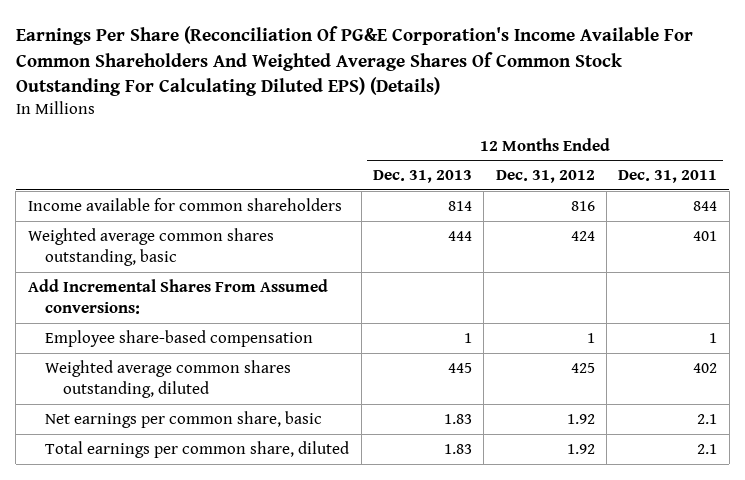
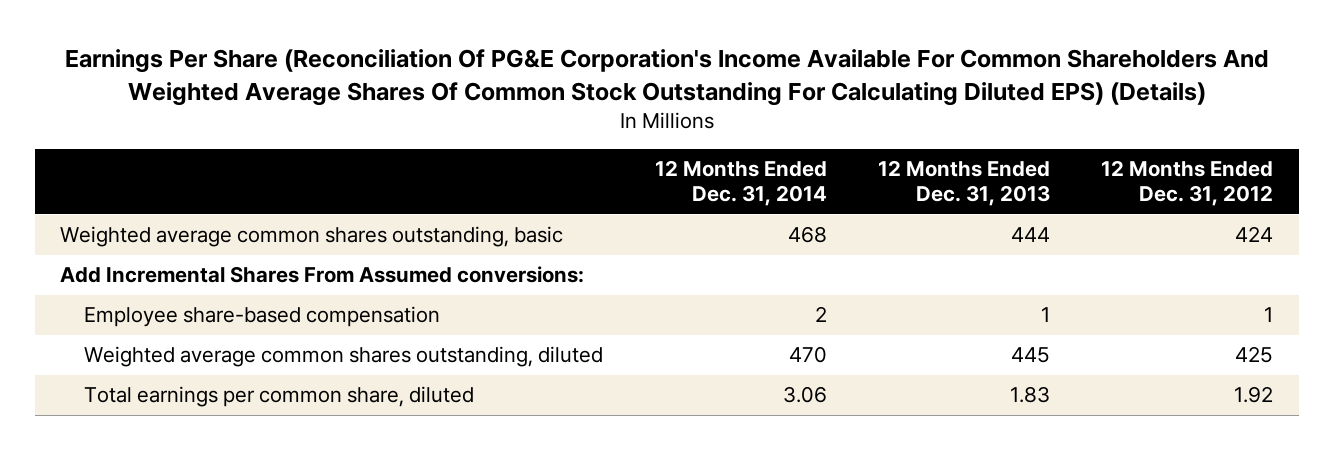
[618,170,718,184] Dec. 31, 2011 -> none
none -> [654,159,827,207] 12 Months Ended Dec. 31, 2014
[27,197,342,211] Income available for common shareholders -> none
[45,410,323,428] Net earnings per common share, basic -> none

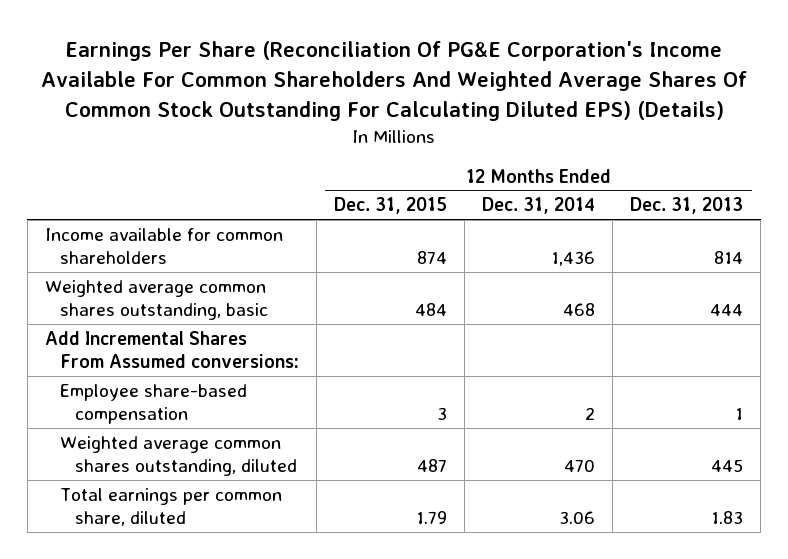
[1101,159,1274,207] 12 Months Ended Dec. 31, 2012 -> none
none -> [334,197,448,215] Dec. 31, 2015
none -> [44,227,283,264] Income available for common shareholders

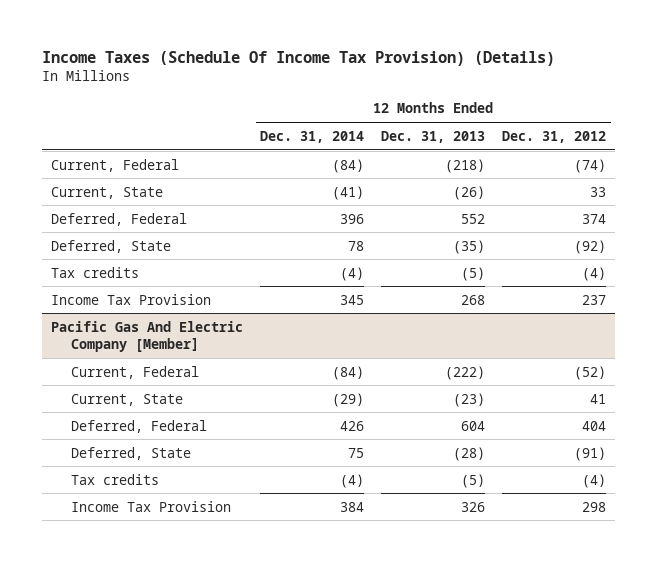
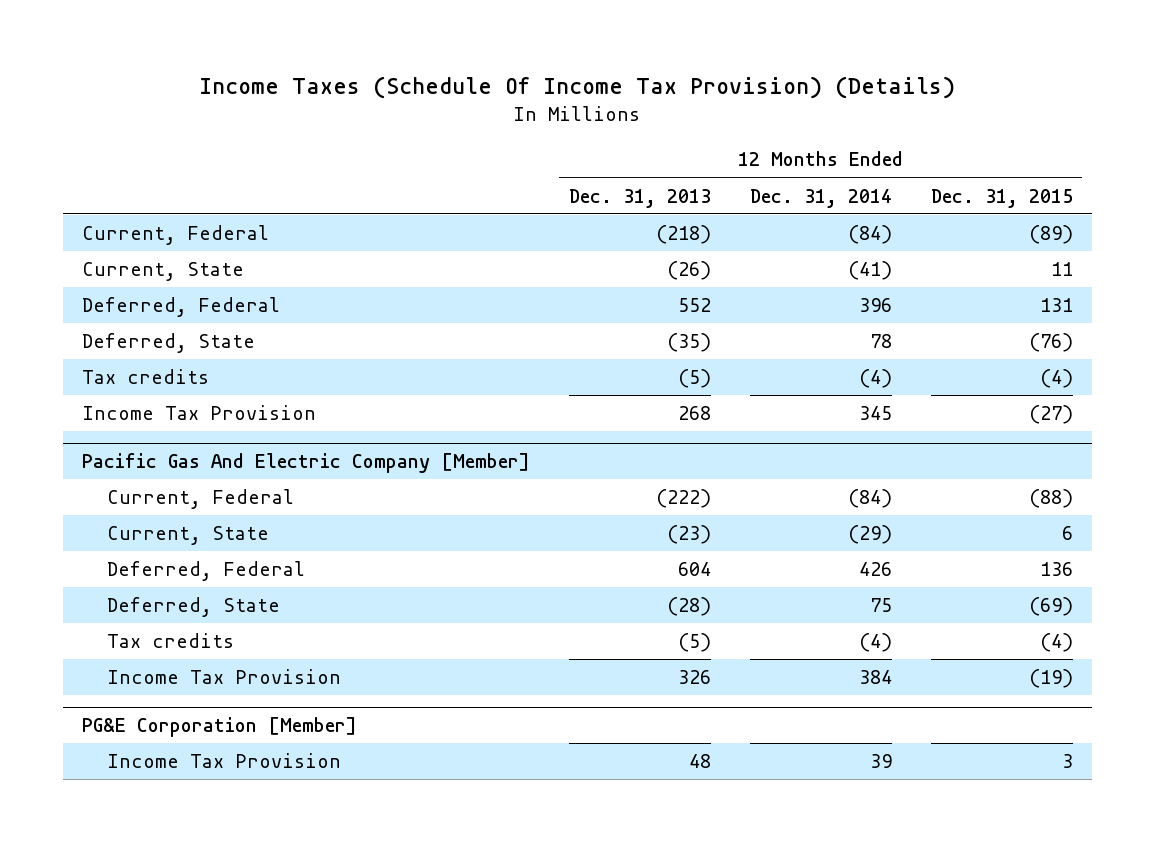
[502,130,607,143] Dec. 31, 2012 -> none
none -> [930,188,1073,208] Dec. 31, 2015
none -> [82,717,358,738] PG&E Corporation [Member]
none -> [106,753,341,769] Income Tax Provision

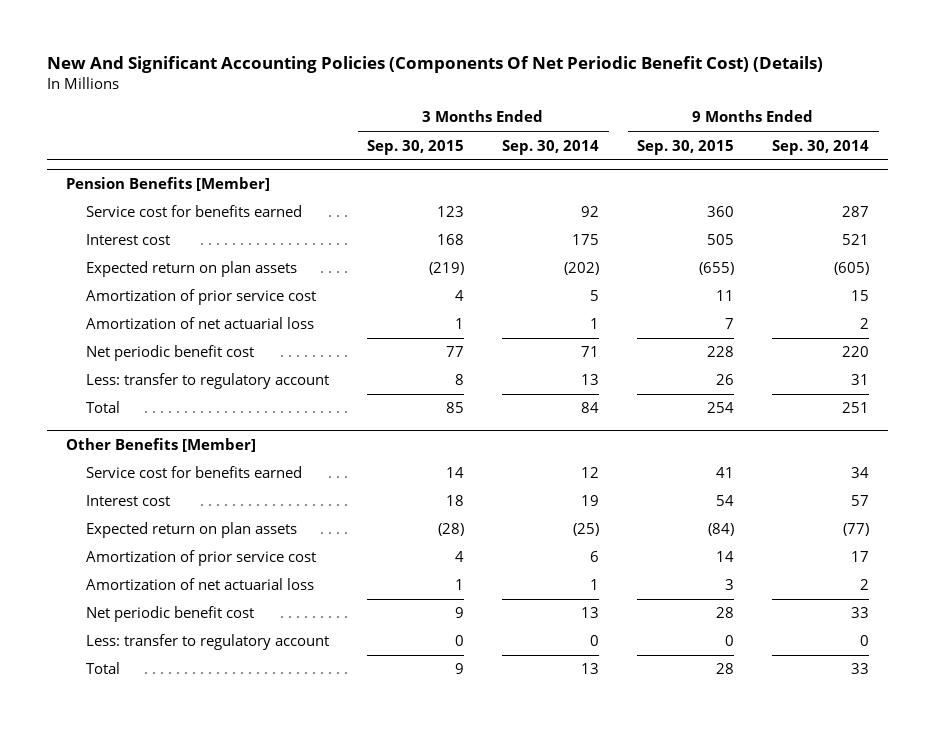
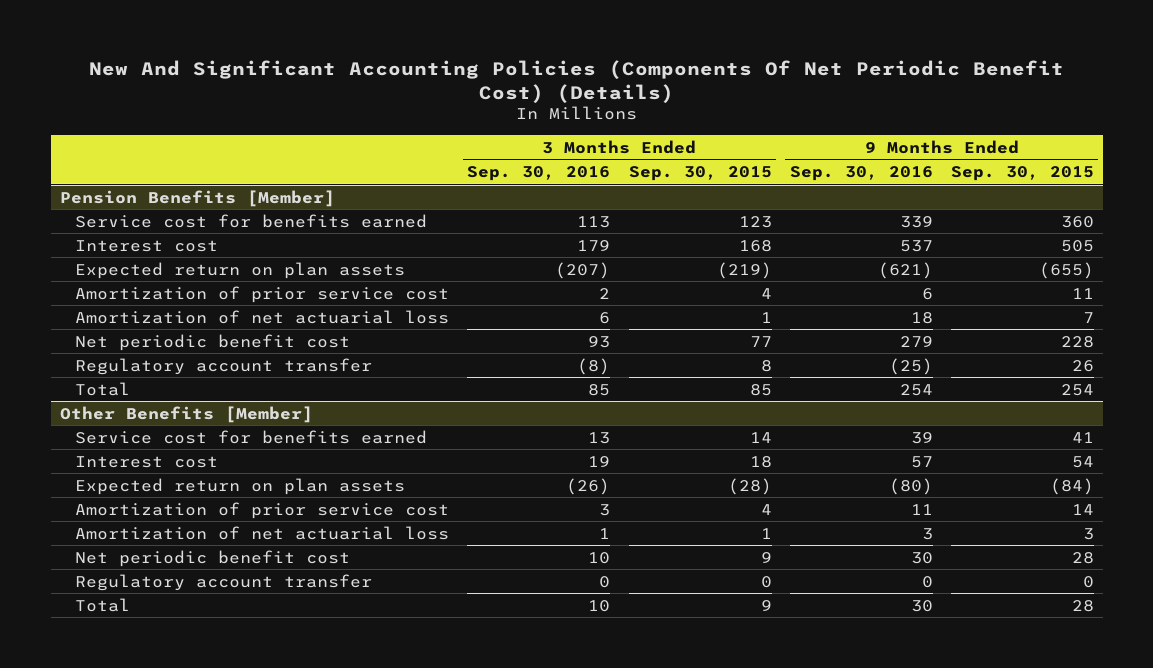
[502,139,600,155] Sep. 30, 2014 -> none
[772,139,870,155] Sep. 30, 2014 -> none
none -> [467,166,611,182] Sep. 30, 2016
none -> [789,166,933,182] Sep. 30, 2016
[86,373,330,390] Less: transfer to regulatory account -> [75,357,373,375] Regulatory account transfer
[86,634,330,651] Less: transfer to regulatory account -> [75,573,373,591] Regulatory account transfer

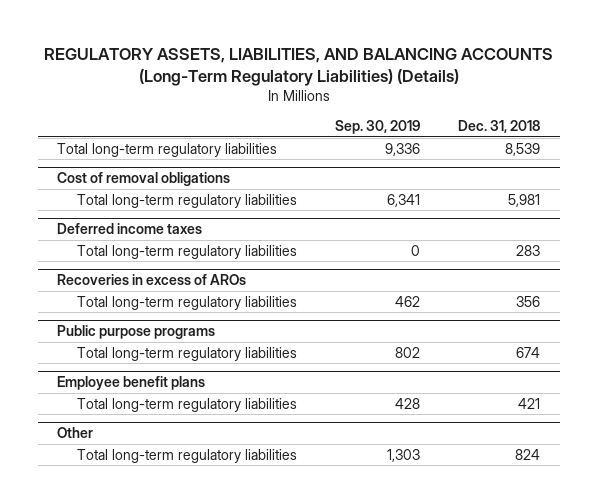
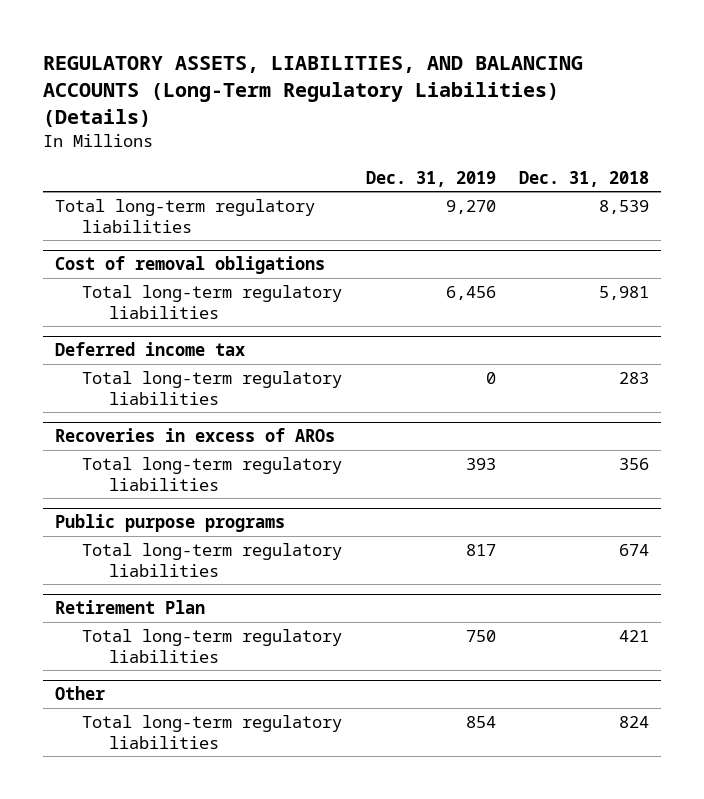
[335,119,421,134] Sep. 30, 2019 -> none
none -> [365,170,496,187] Dec. 31, 2019
[56,223,202,235] Deferred income taxes -> [55,342,246,357] Deferred income tax
[56,376,205,391] Employee benefit plans -> [55,600,206,615] Retirement Plan

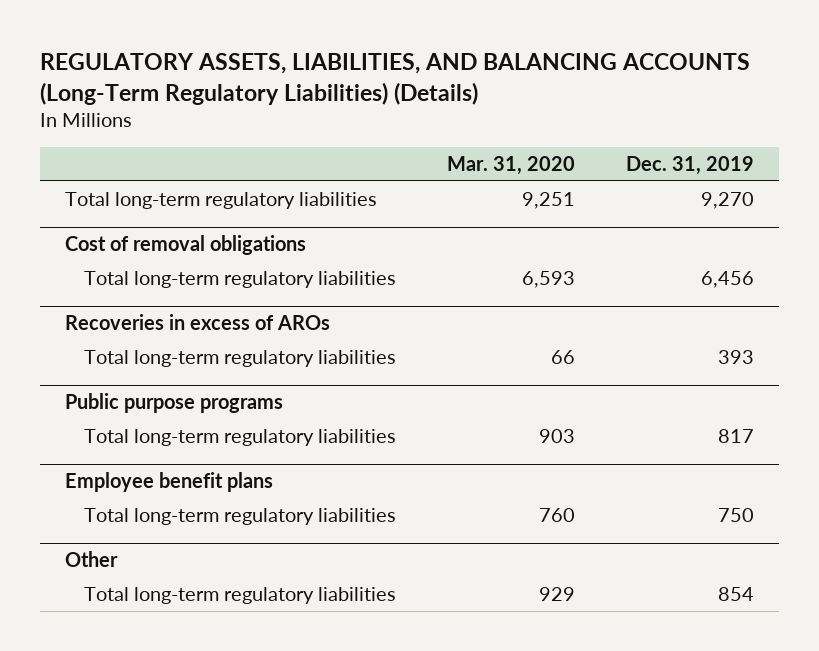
[519,170,650,187] Dec. 31, 2018 -> none
none -> [446,155,575,175] Mar. 31, 2020
[55,342,246,357] Deferred income tax -> none
[82,370,343,406] Total long-term regulatory liabilities -> none
[55,600,206,615] Retirement Plan -> [65,472,274,493] Employee benefit plans

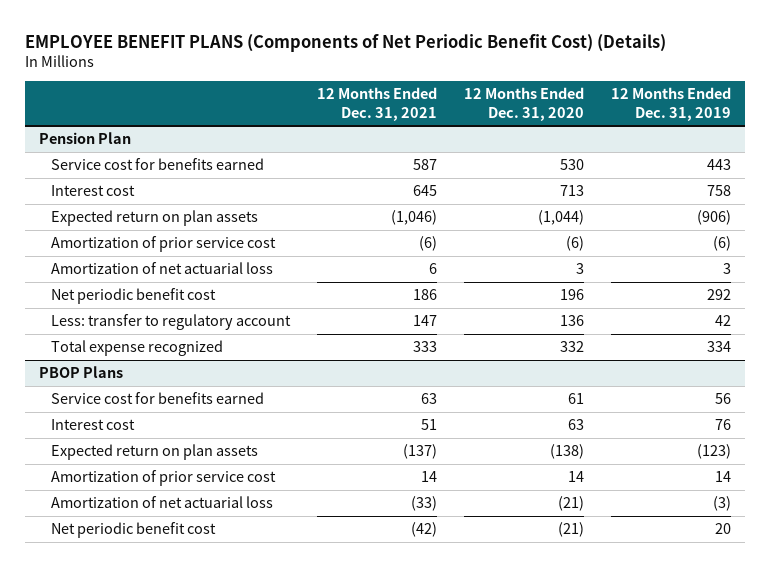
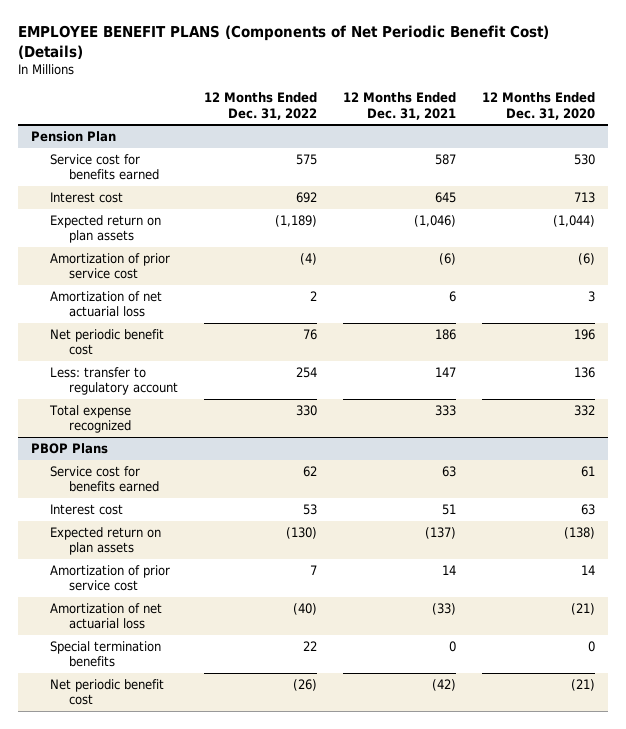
[611,87,732,121] 12 Months Ended Dec. 31, 2019 -> none
none -> [204,92,318,120] 12 Months Ended Dec. 31, 2022
none -> [50,640,162,668] Special termination benefits

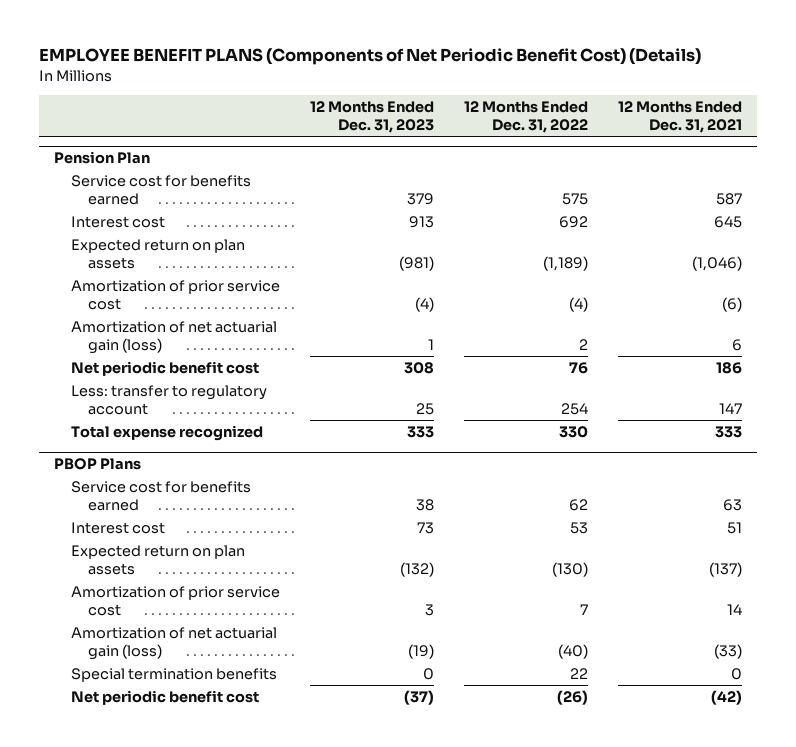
[481,92,595,120] 12 Months Ended Dec. 31, 2020 -> none
none -> [310,100,435,134] 12 Months Ended Dec. 31, 2023
[50,290,163,318] Amortization of net actuarial loss -> [71,320,278,355] Amortization of net actuarial gain (loss)
[50,602,163,630] Amortization of net actuarial loss -> [71,626,278,661] Amortization of net actuarial gain (loss)

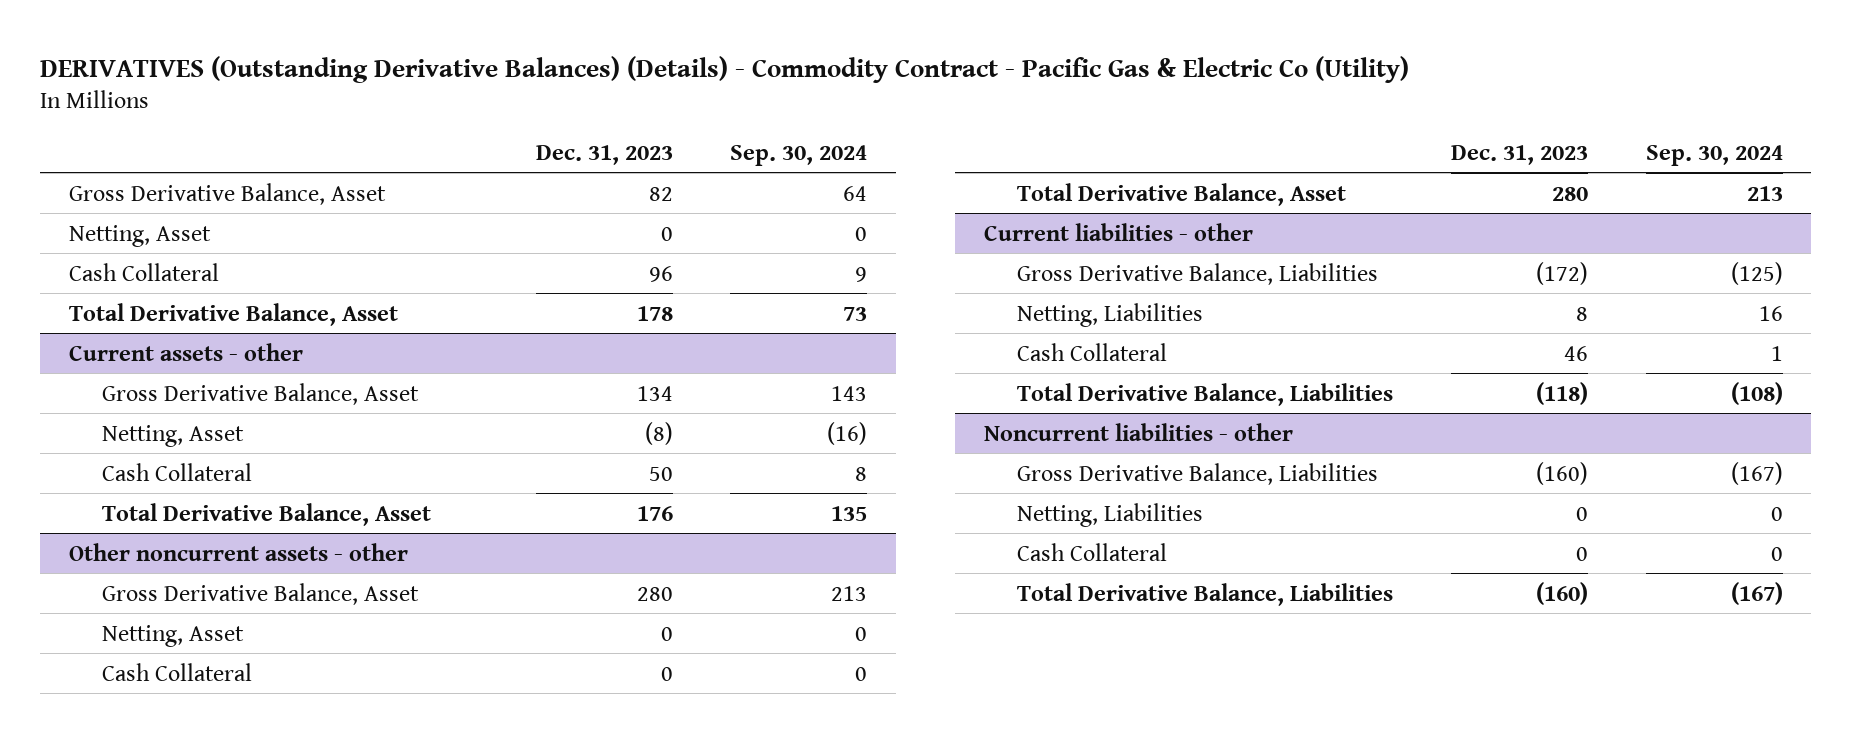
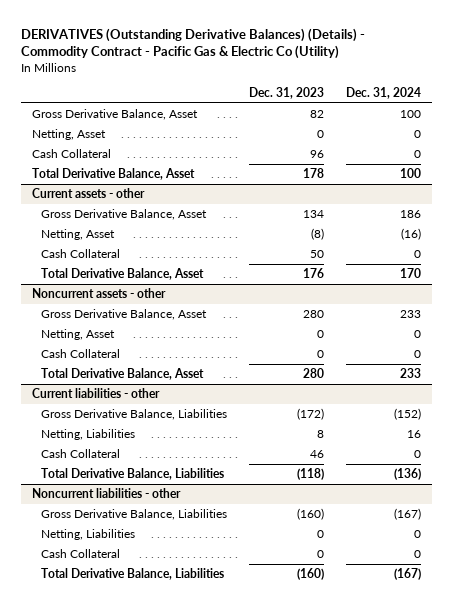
[730,144,868,166] Sep. 30, 2024 -> none
none -> [346,86,422,99] Dec. 31, 2024
[68,542,408,561] Other noncurrent assets - other -> [32,287,167,298] Noncurrent assets - other

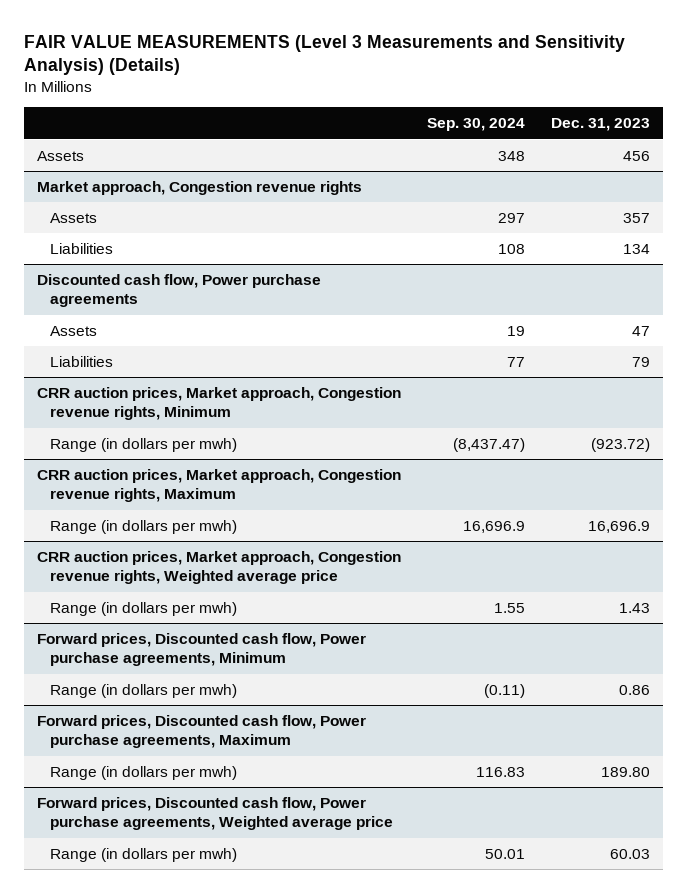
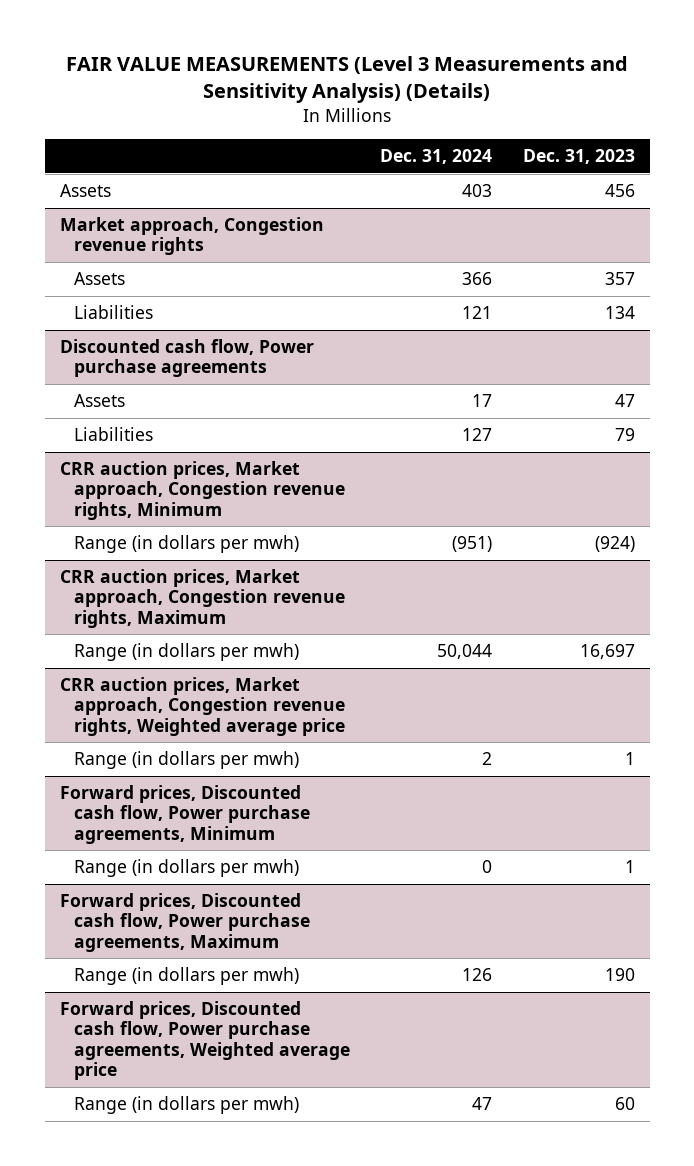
[427,118,526,132] Sep. 30, 2024 -> none
none -> [380,149,493,165] Dec. 31, 2024
[591,437,651,452] (923.72) -> [594,536,635,553] (924)
[588,520,651,533] 16,696.9 -> [579,644,635,660] 16,697
[619,602,651,613] 1.43 -> [624,752,635,766] 1
[619,684,651,695] 0.86 -> [624,860,635,874] 1
[601,766,651,777] 189.80 -> [604,968,635,982] 190
[610,848,651,859] 60.03 -> [614,1097,635,1111] 60

